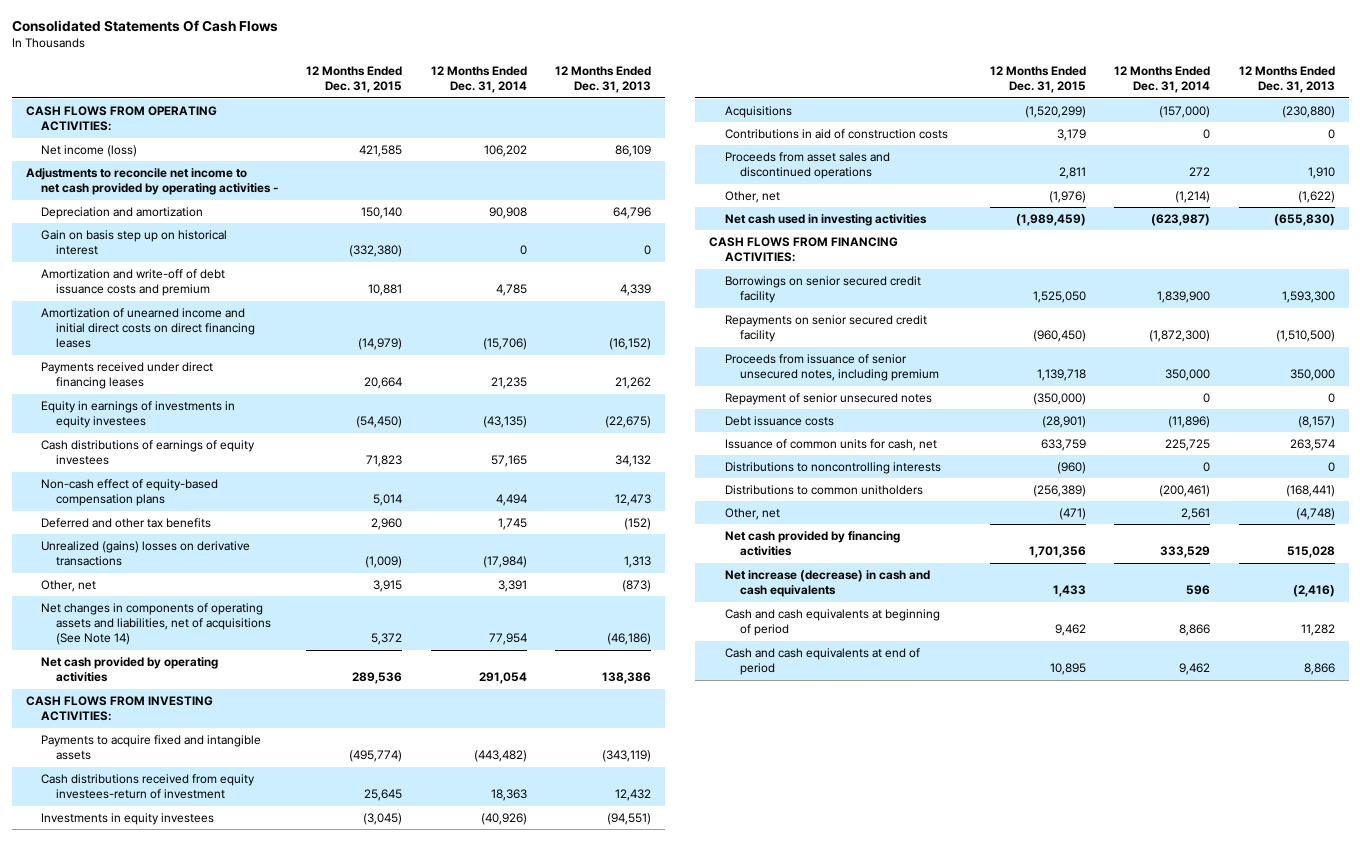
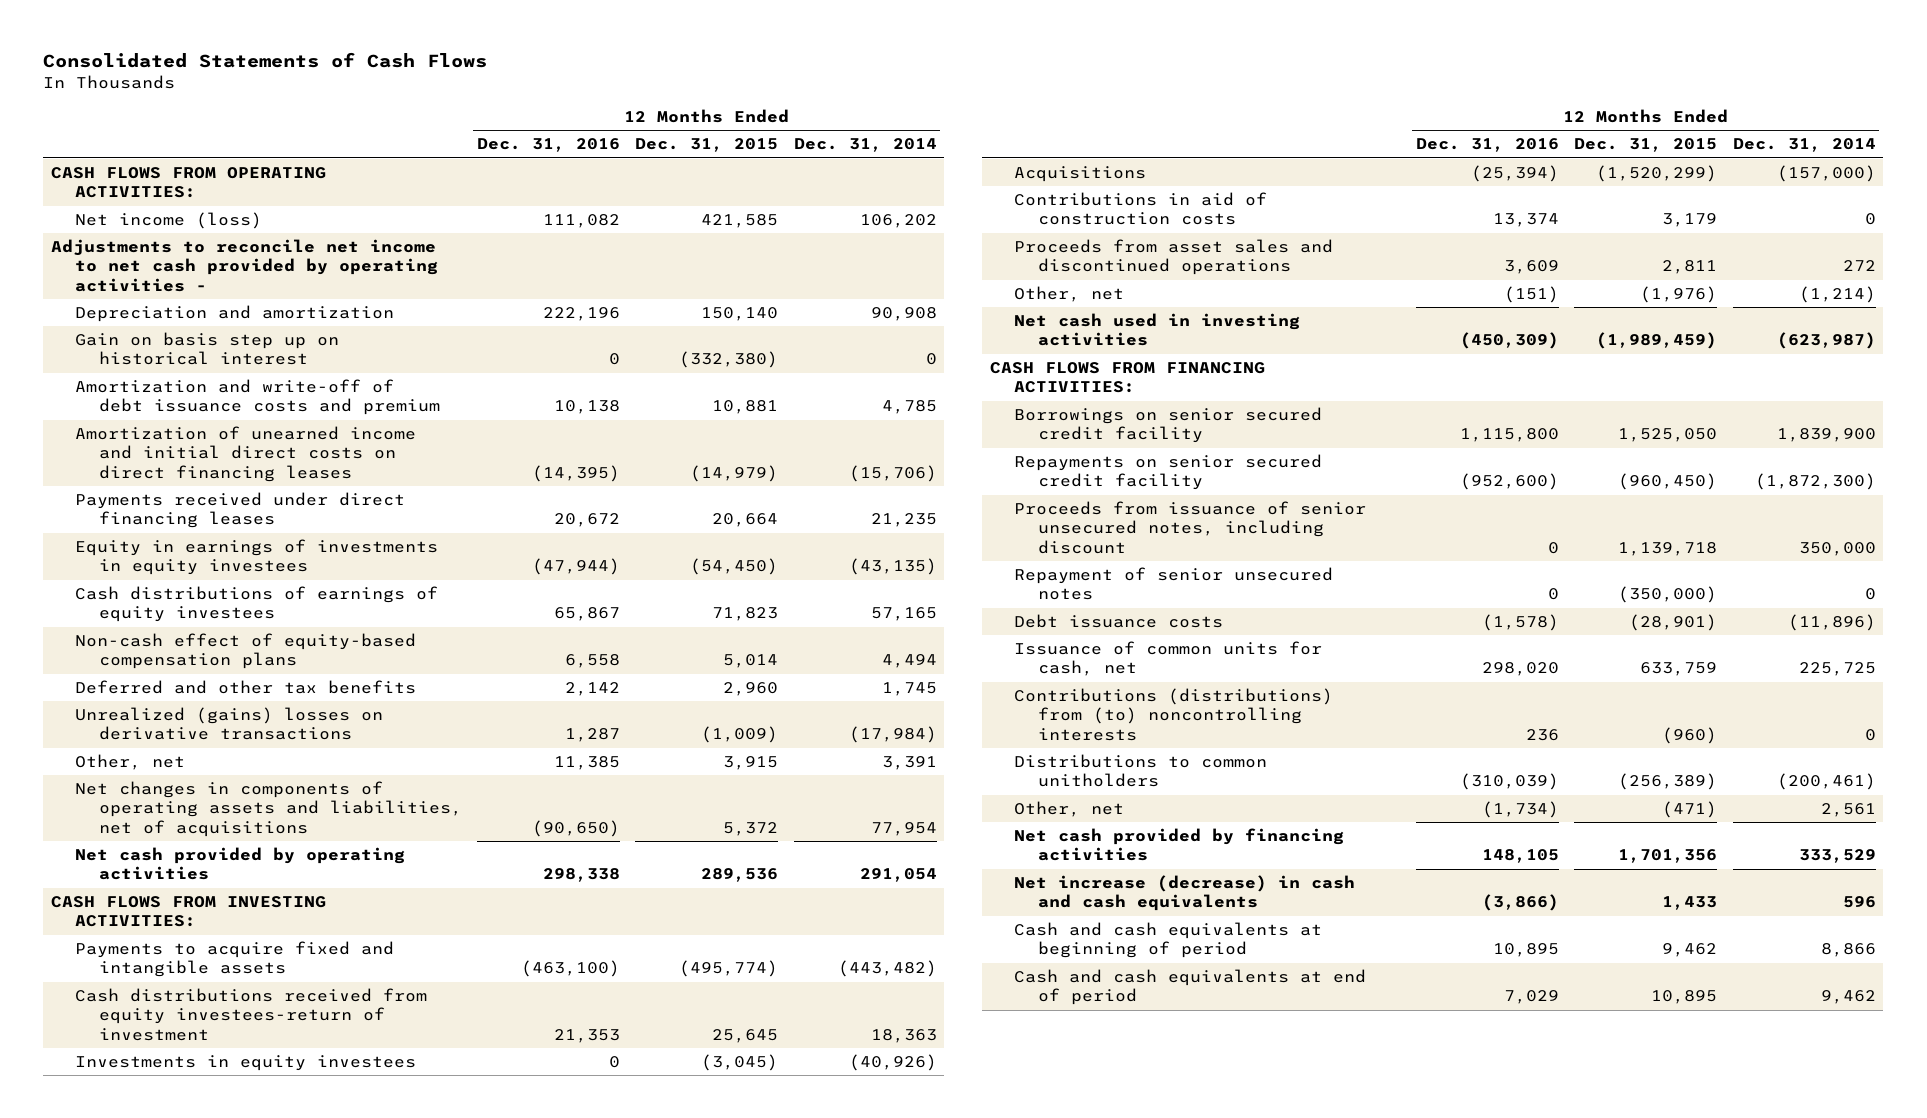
[11,19,278,32] Consolidated Statements Of Cash Flows -> [43,52,488,69] Consolidated Statements of Cash Flows
[554,66,651,94] 12 Months Ended Dec. 31, 2013 -> none
none -> [476,138,620,153] Dec. 31, 2016
[41,602,272,646] Net changes in components of operating assets and liabilities, net of acquisitions (See Note 14) -> [74,780,462,837] Net changes in components of operating assets and liabilities, net of acquisitions
[724,353,939,382] Proceeds from issuance of senior unsecured notes, including premium -> [1013,500,1366,554] Proceeds from issuance of senior unsecured notes, including discount
[724,461,941,474] Distributions to noncontrolling interests -> [1013,687,1333,741] Contributions (distributions) from (to) noncontrolling interests

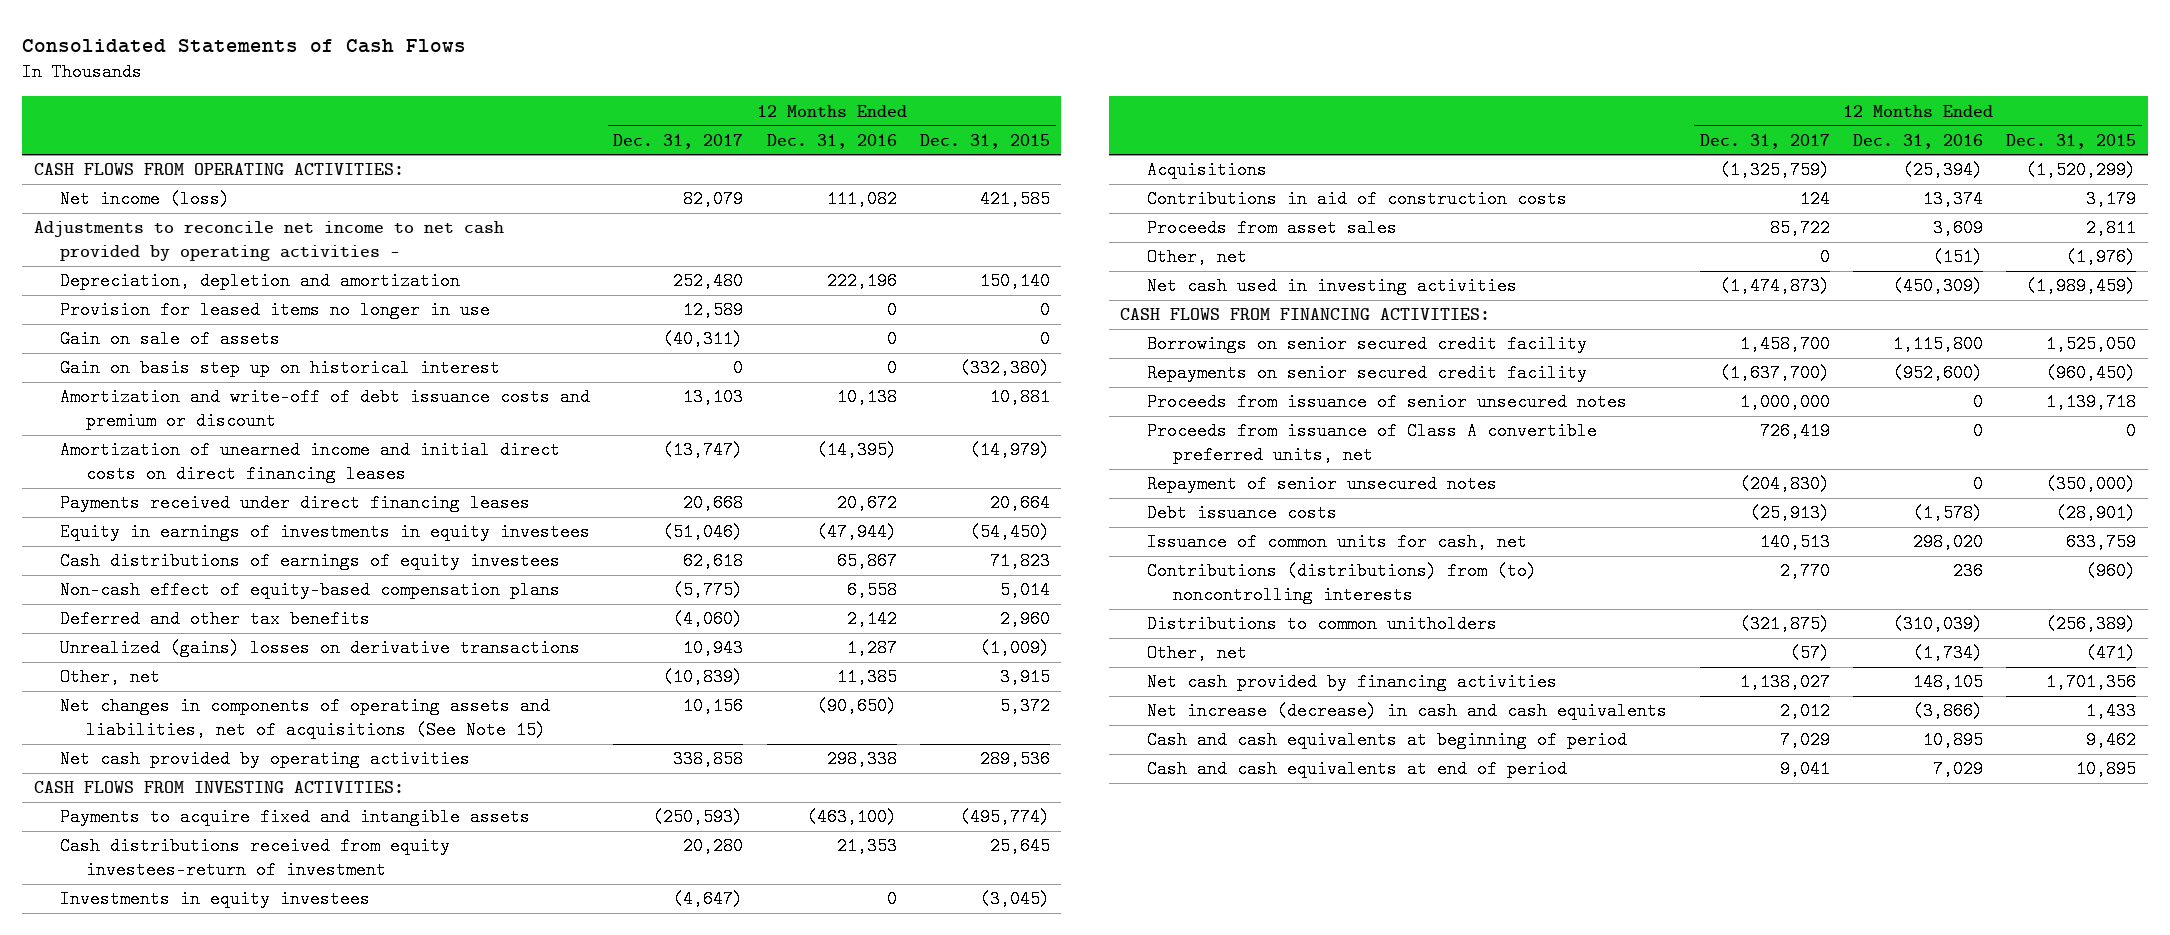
[793,138,937,153] Dec. 31, 2014 -> none
none -> [613,133,744,149] Dec. 31, 2017
[74,304,394,322] Depreciation and amortization -> [60,272,461,291] Depreciation, depletion and amortization
none -> [60,301,491,320] Provision for leased items no longer in use
none -> [60,330,281,349] Gain on sale of assets
[74,378,440,416] Amortization and write-off of debt issuance costs and premium -> [60,388,591,430] Amortization and write-off of debt issuance costs and premium or discount
[74,780,462,837] Net changes in components of operating assets and liabilities, net of acquisitions -> [60,697,551,739] Net changes in components of operating assets and liabilities, net of acquisitions (See Note 15)
[1013,238,1333,276] Proceeds from asset sales and discontinued operations -> [1146,219,1397,238] Proceeds from asset sales
[1013,500,1366,554] Proceeds from issuance of senior unsecured notes, including discount -> [1146,393,1627,412] Proceeds from issuance of senior unsecured notes
none -> [1146,422,1597,464] Proceeds from issuance of Class A convertible preferred units, net

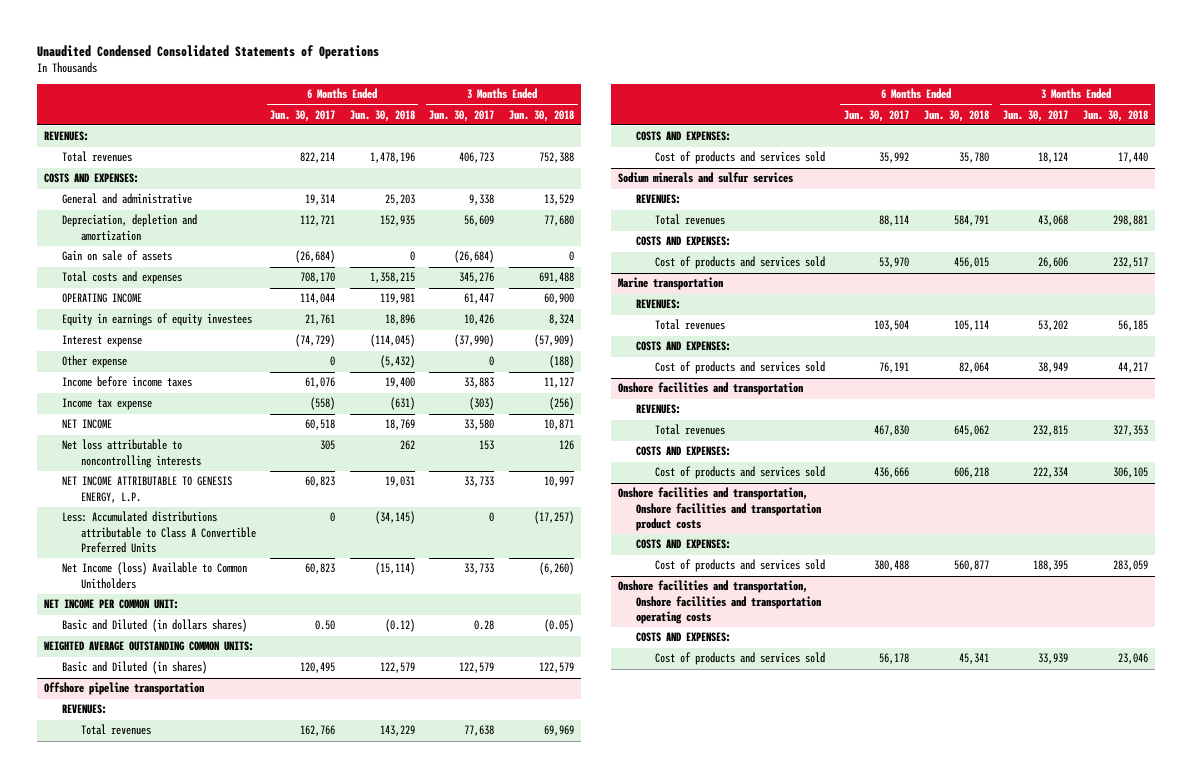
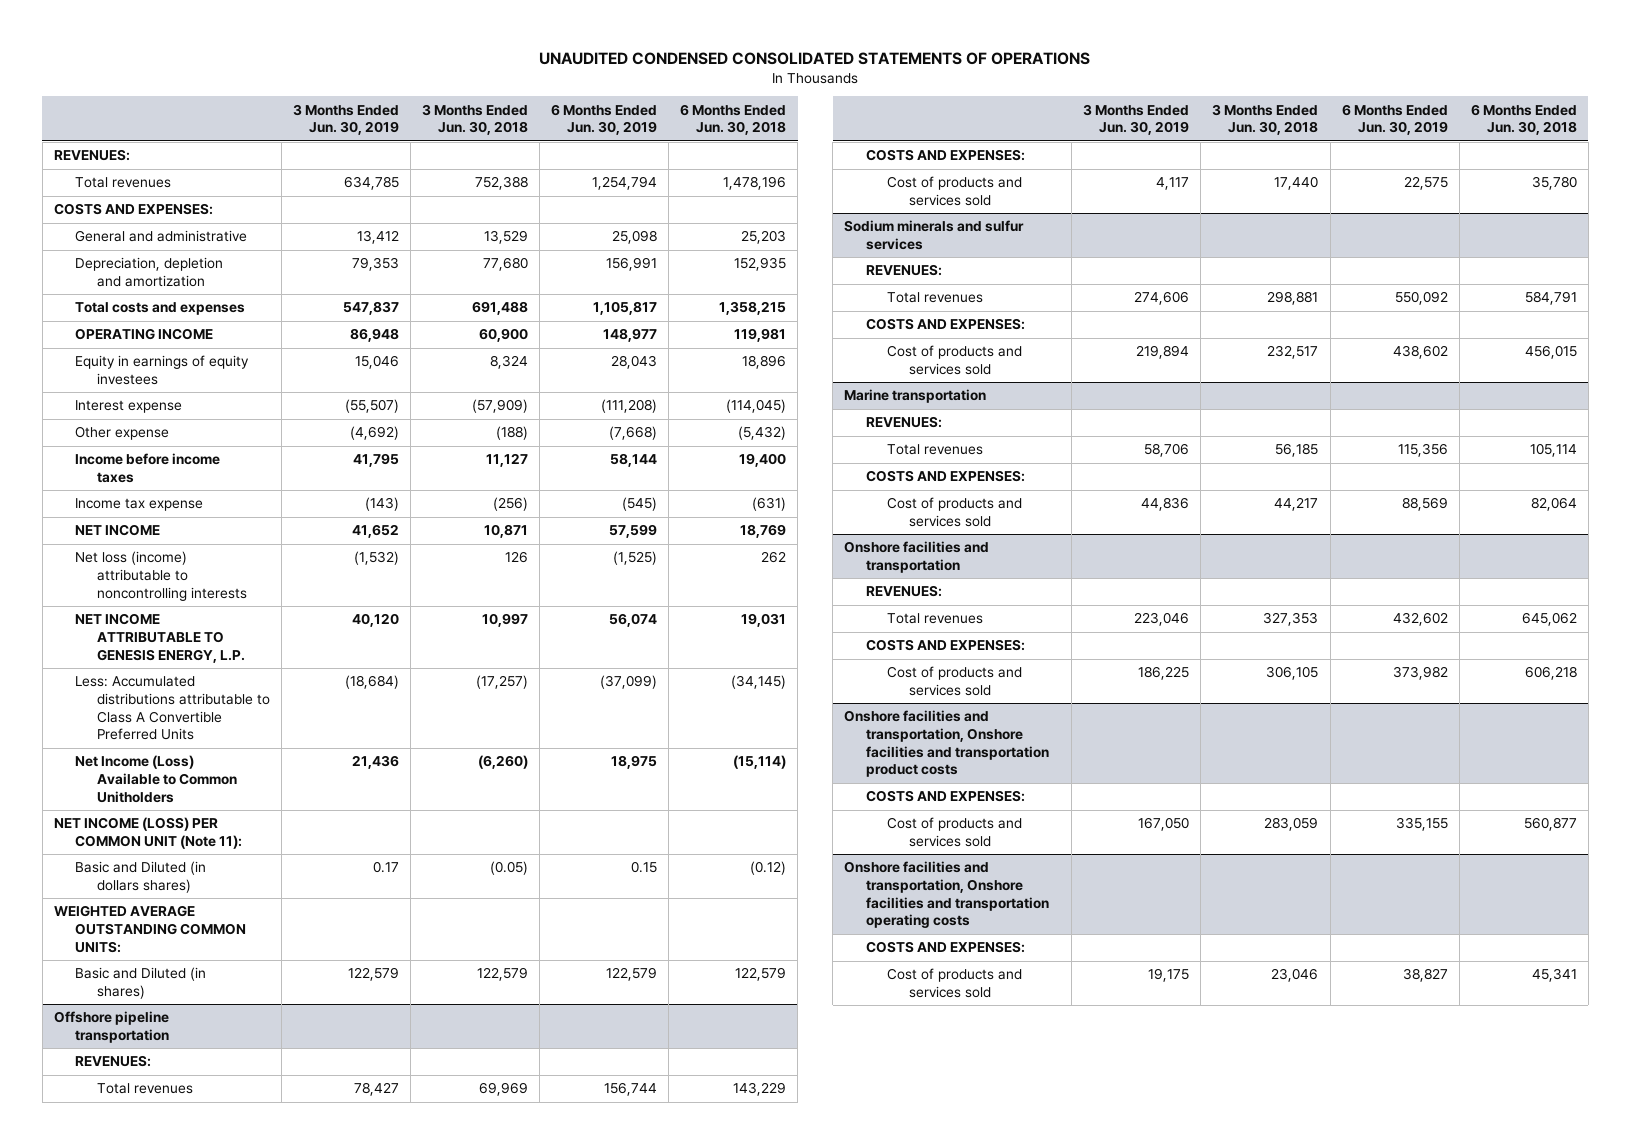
[37,44,380,59] Unaudited Condensed Consolidated Statements of Operations -> [539,51,1091,65] UNAUDITED CONDENSED CONSOLIDATED STATEMENTS OF OPERATIONS
[270,109,336,122] Jun. 30, 2017 -> none
[429,109,495,122] Jun. 30, 2017 -> none
none -> [293,103,400,136] 3 Months Ended Jun. 30, 2019
none -> [551,103,658,136] 6 Months Ended Jun. 30, 2019
[62,250,173,262] Gain on sale of assets -> none
[62,439,201,468] Net loss attributable to noncontrolling interests -> [75,551,247,601] Net loss (income) attributable to noncontrolling interests
[62,562,248,589] Net Income (loss) Available to Common Unitholders -> [75,755,237,803] Net Income (Loss) Available to Common Unitholders
[44,599,180,610] NET INCOME PER COMMON UNIT: -> [53,817,243,849] NET INCOME (LOSS) PER COMMON UNIT (Note 11):

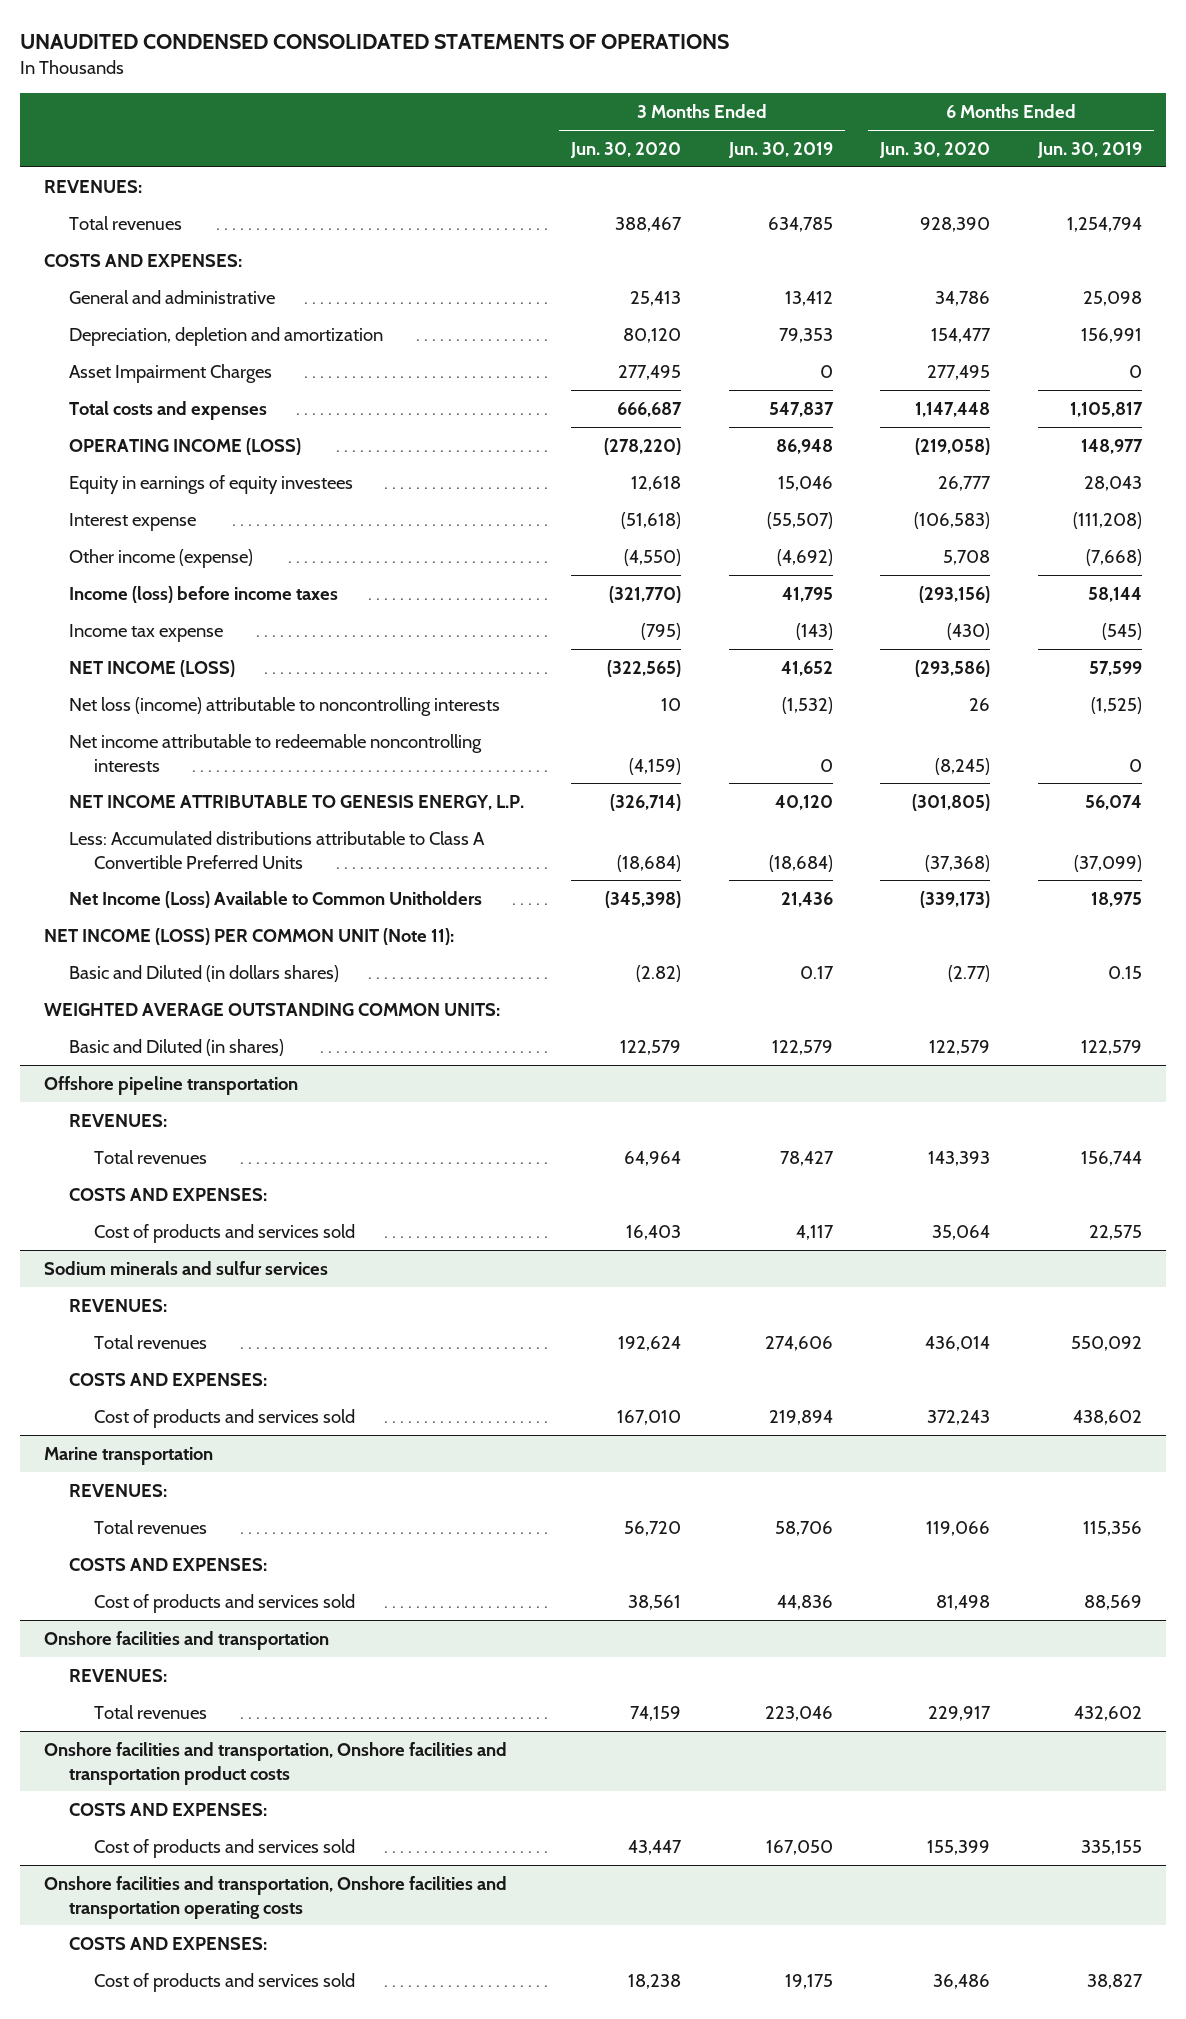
[422,103,529,136] 3 Months Ended Jun. 30, 2018 -> none
[680,103,787,136] 6 Months Ended Jun. 30, 2018 -> none
none -> [570,142,682,159] Jun. 30, 2020
none -> [879,142,991,159] Jun. 30, 2020
none -> [68,364,272,384] Asset Impairment Charges
[75,328,214,341] OPERATING INCOME -> [68,438,301,456] OPERATING INCOME (LOSS)
[75,426,170,441] Other expense -> [68,549,253,569] Other income (expense)
[75,453,221,483] Income before income taxes -> [68,586,338,604] Income (loss) before income taxes
[75,524,161,537] NET INCOME -> [68,660,235,678] NET INCOME (LOSS)
none -> [68,734,482,772] Net income attributable to redeemable noncontrolling interests
[865,639,1025,652] COSTS AND EXPENSES: -> none
[887,666,1023,696] Cost of products and services sold -> none

